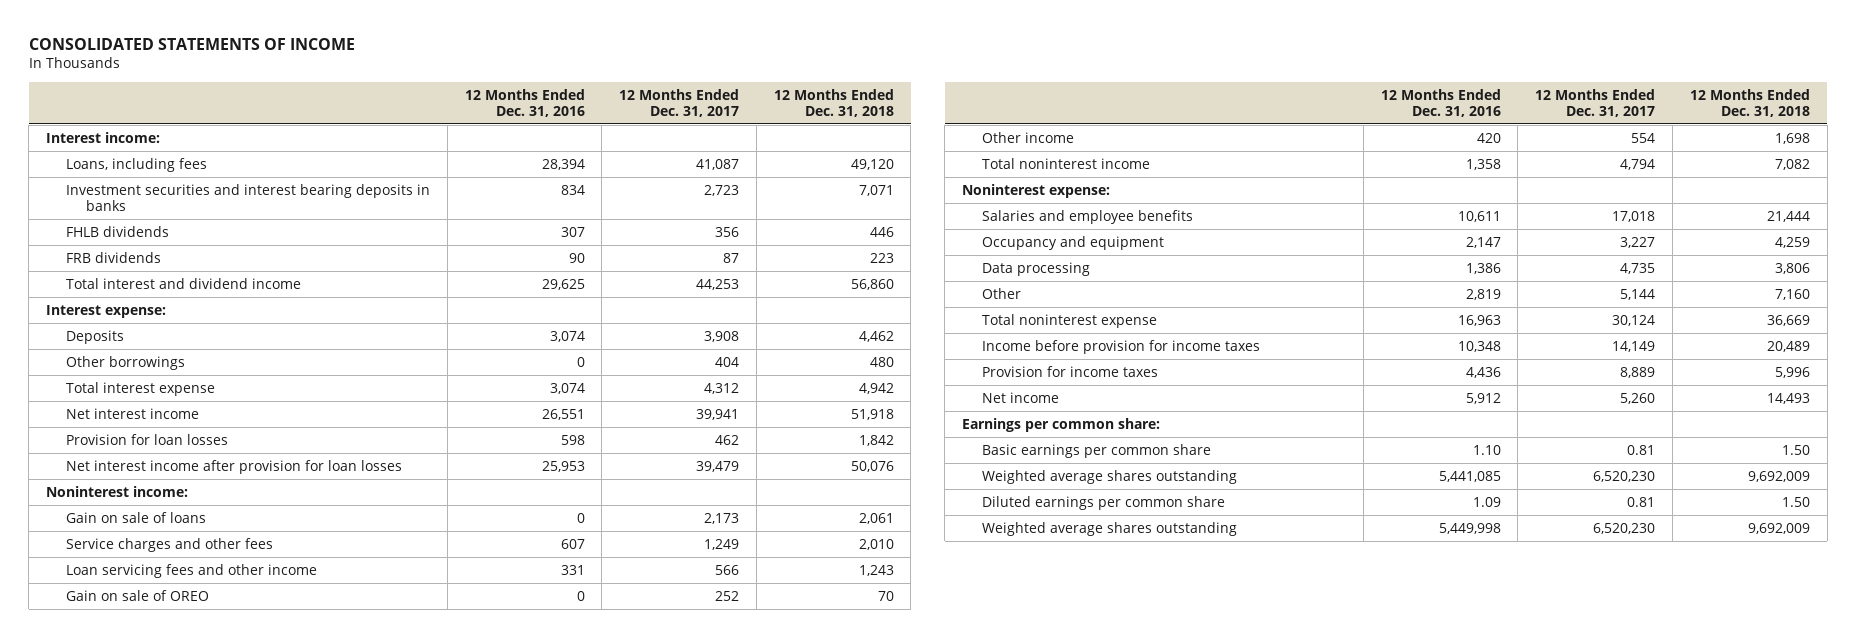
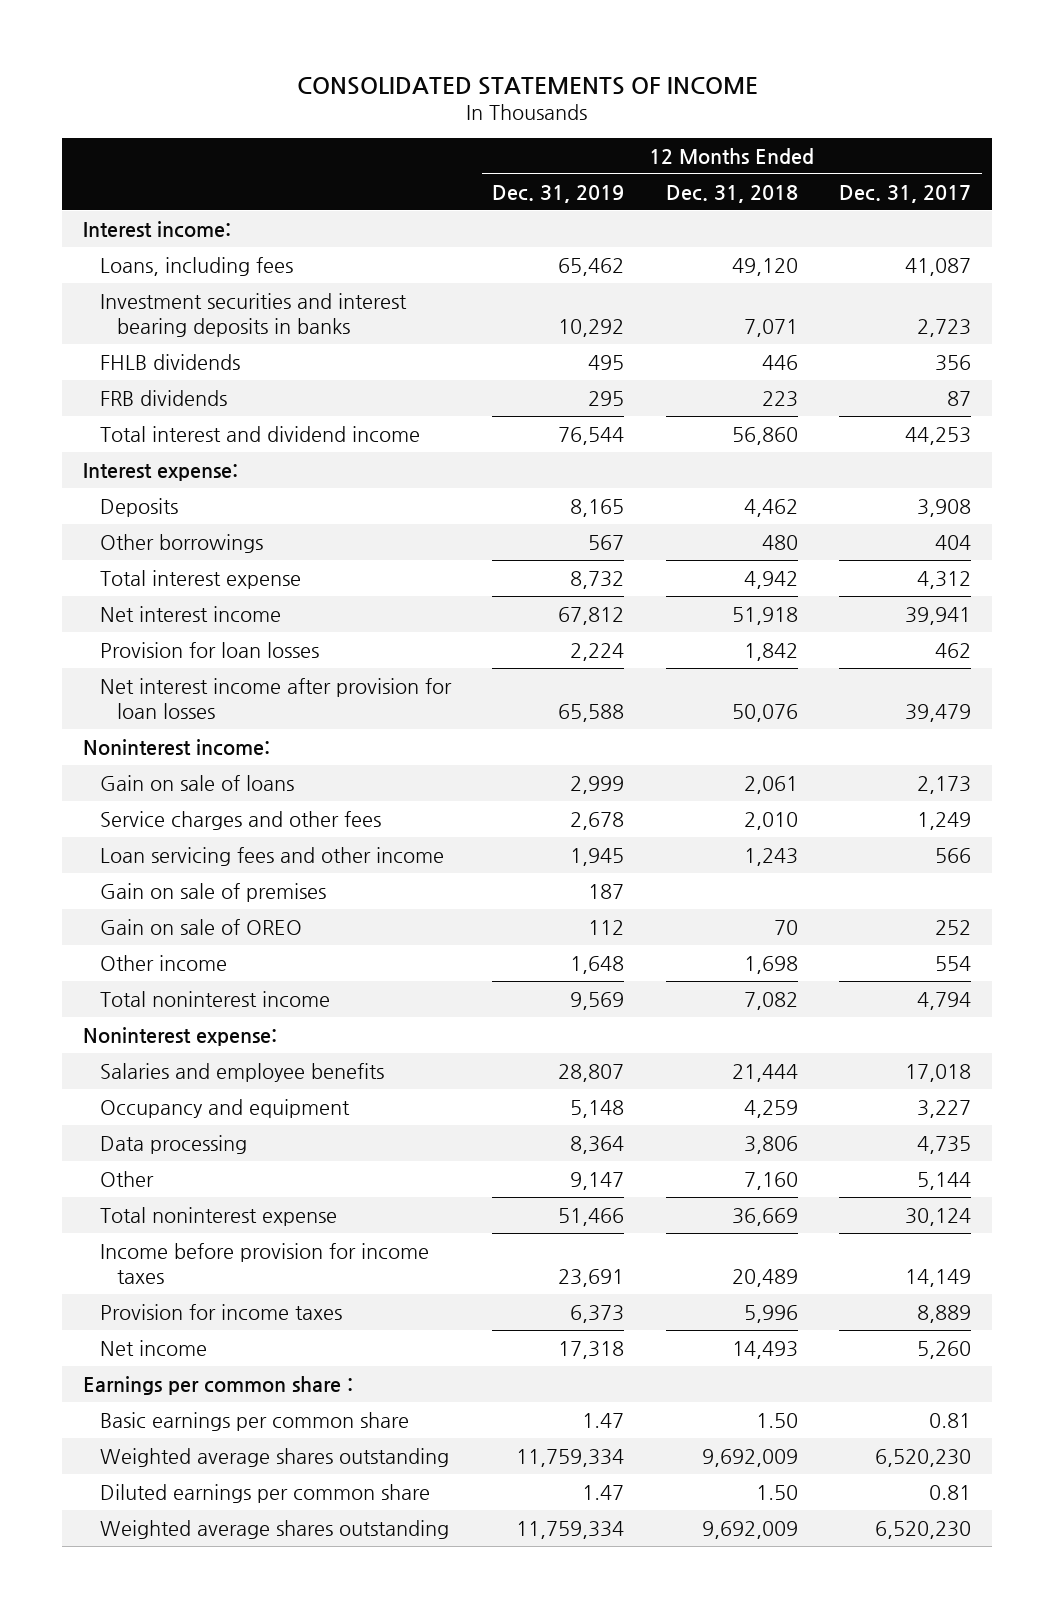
[464,88,585,117] 12 Months Ended Dec. 31, 2016 -> none
none -> [492,184,625,203] Dec. 31, 2019
none -> [99,882,326,902] Gain on sale of premises
[962,417,1161,432] Earnings per common share: -> [83,1375,354,1395] Earnings per common share :

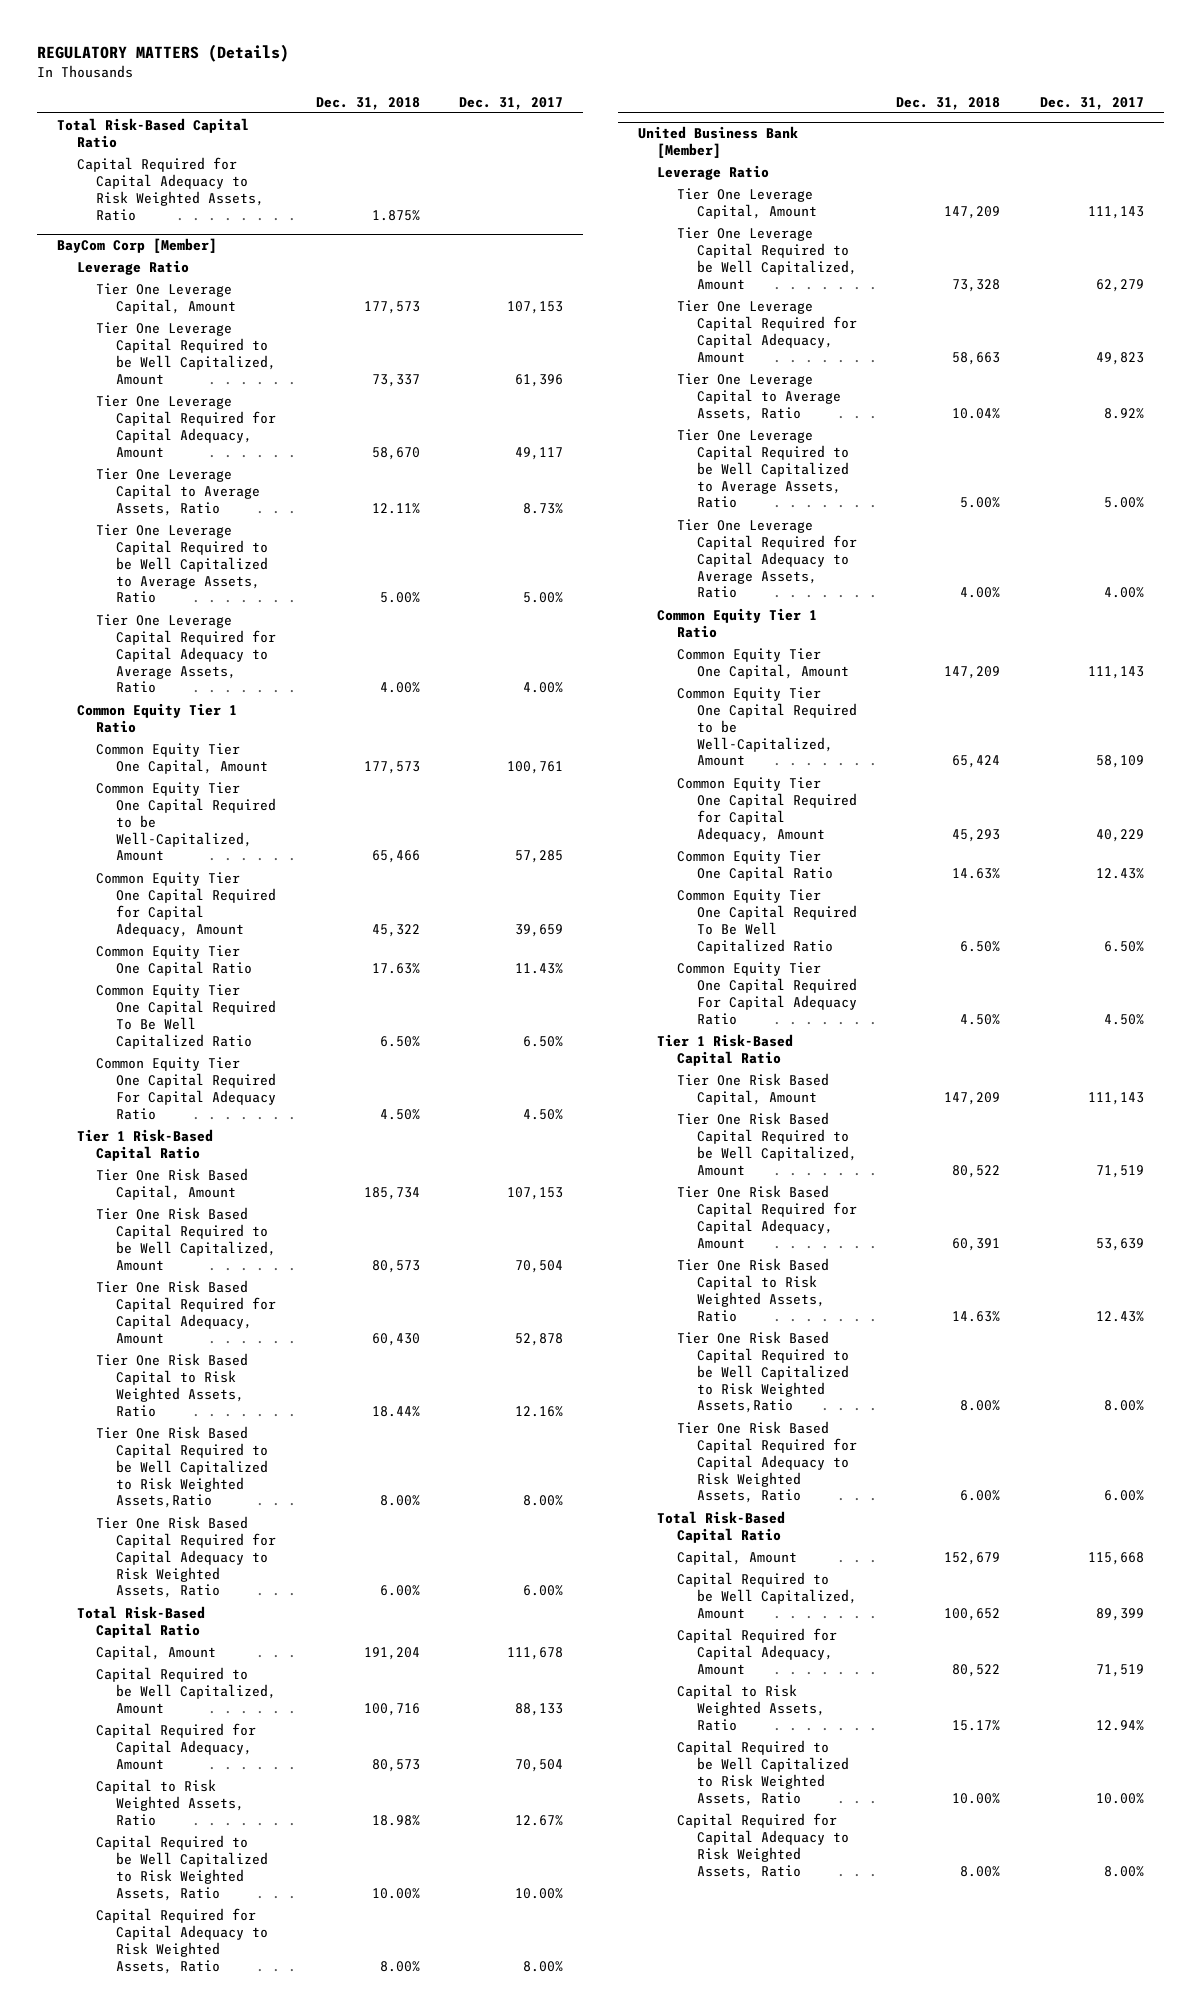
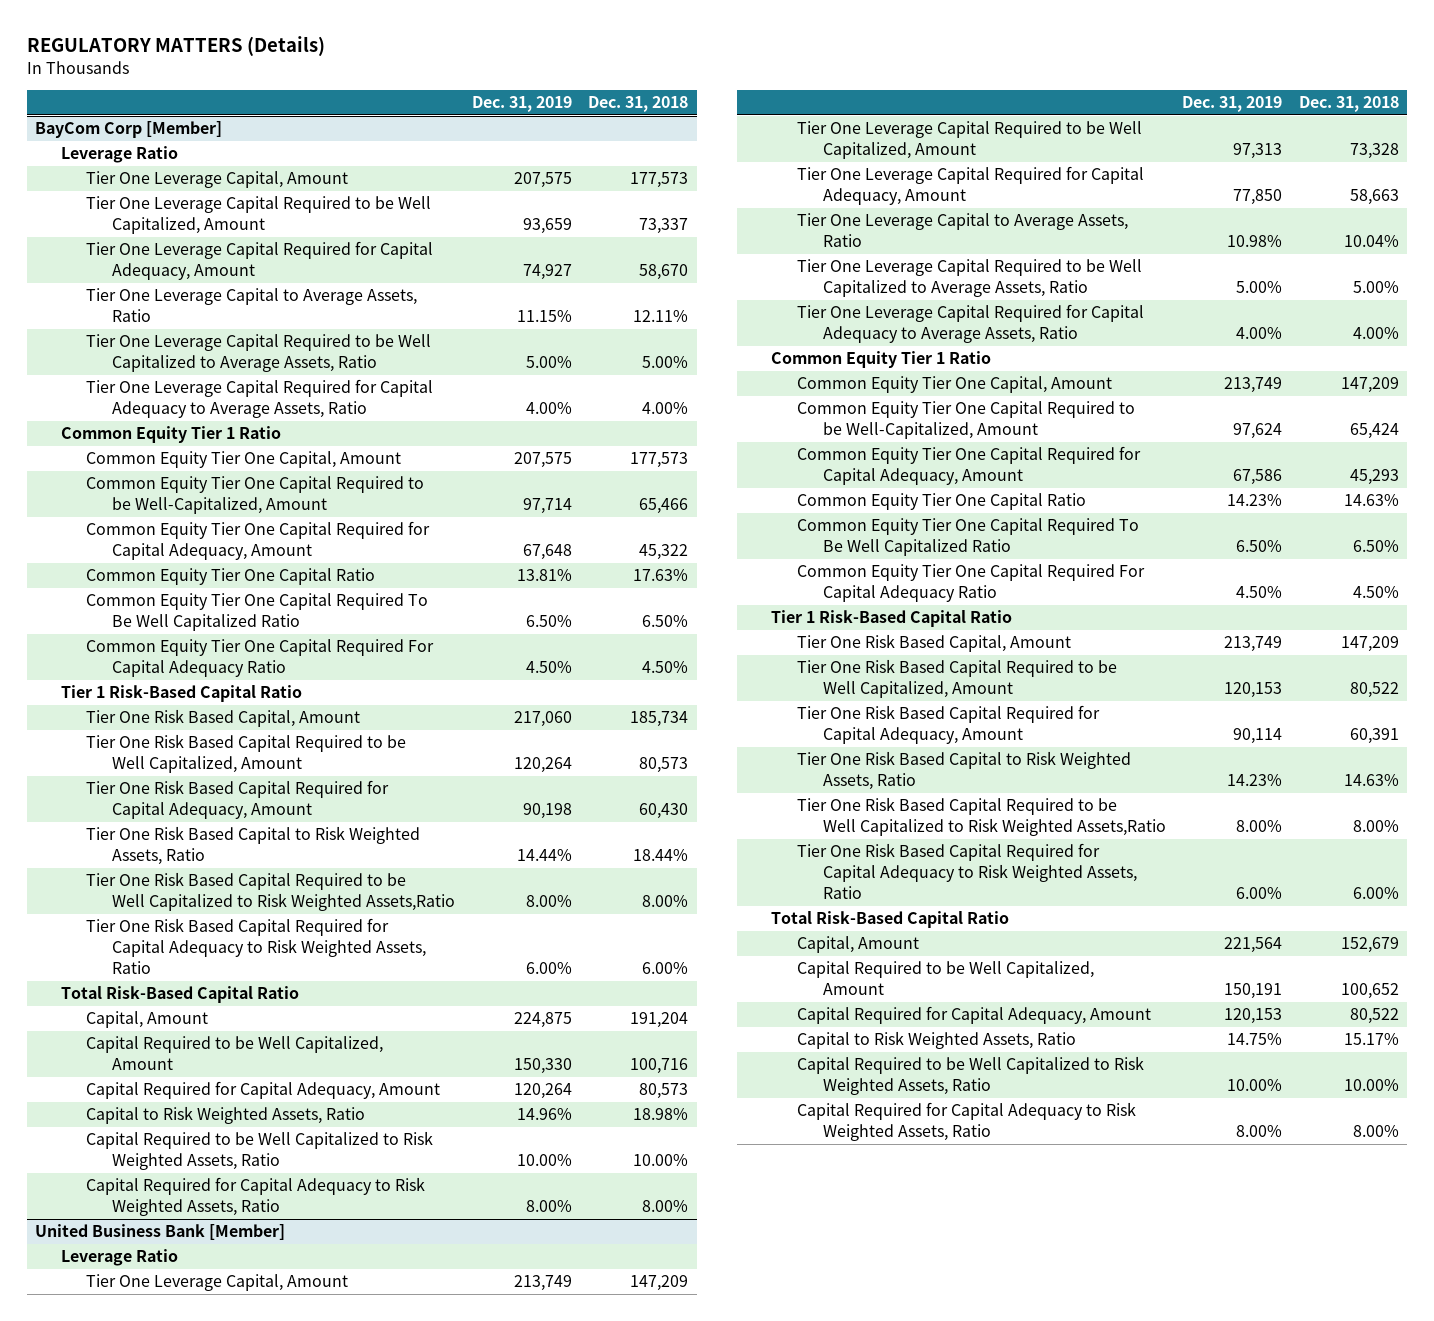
[459,96,564,110] Dec. 31, 2017 -> none
none -> [471,96,572,113] Dec. 31, 2019
[56,117,249,148] Total Risk-Based Capital Ratio -> none
[76,156,265,221] Capital Required for Capital Adequacy to Risk Weighted Assets, Ratio -> none

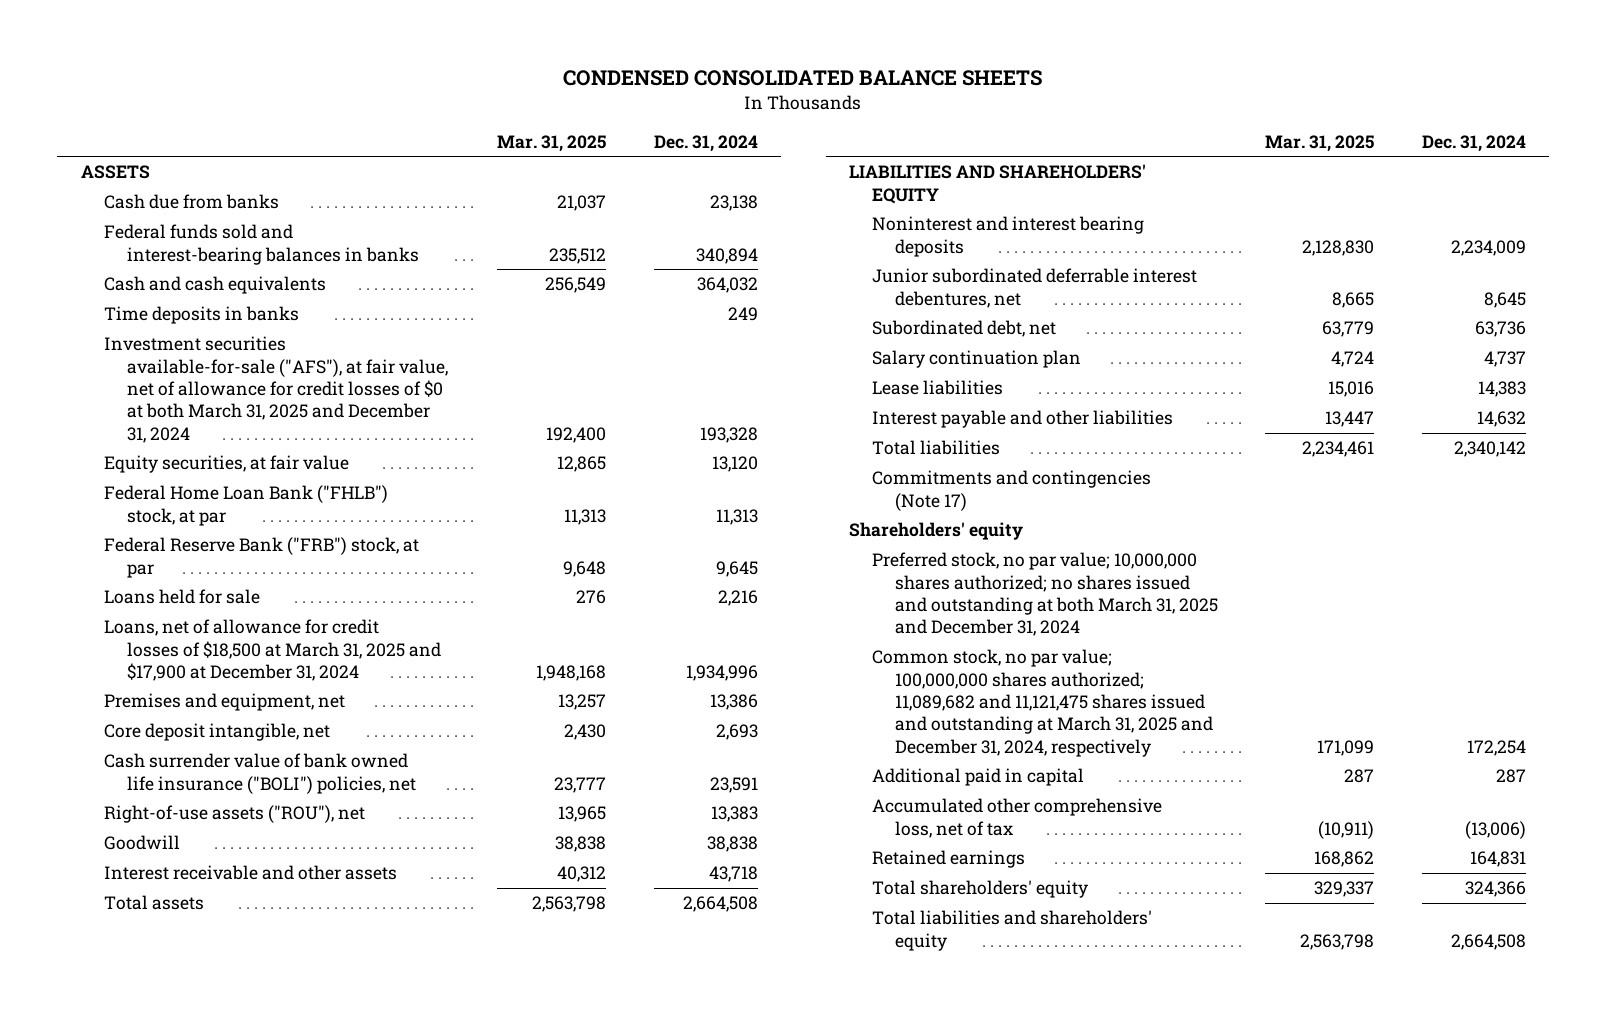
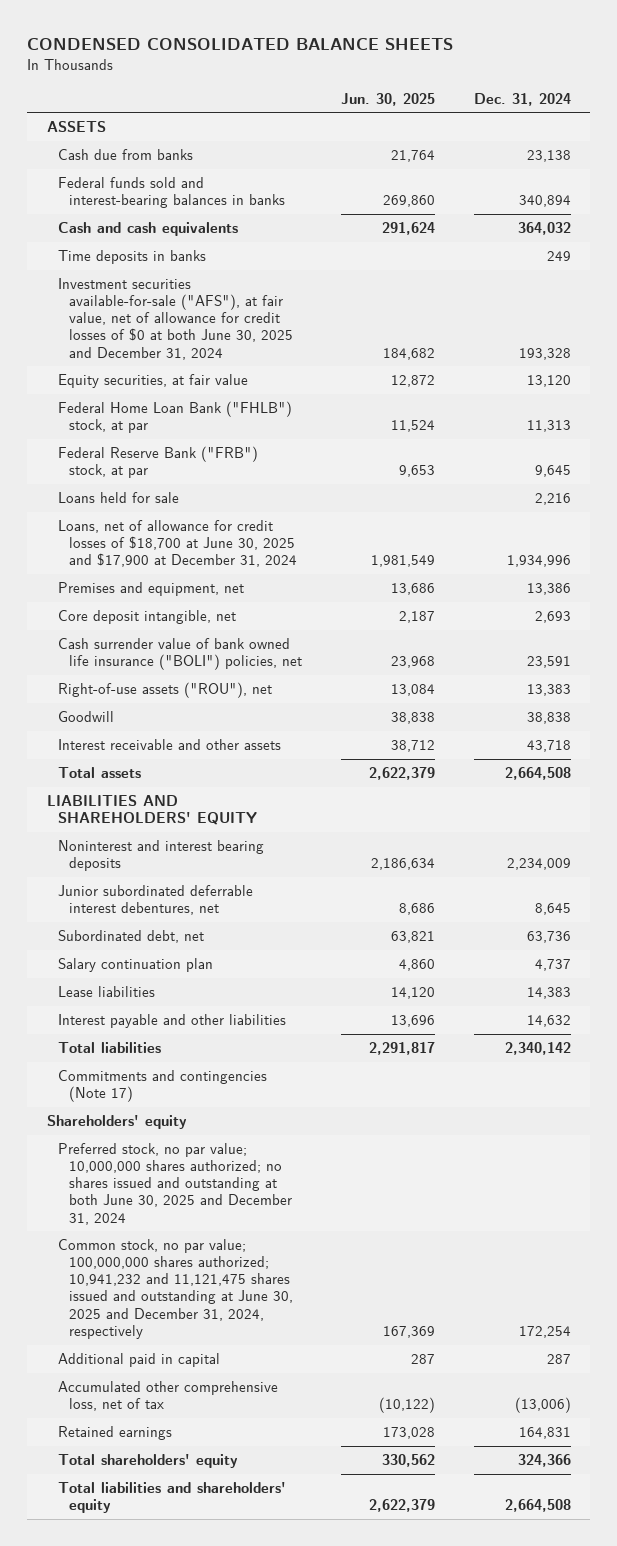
[497,134,607,152] Mar. 31, 2025 -> none
none -> [340,92,435,106] Jun. 30, 2025
[103,336,448,443] Investment securities available-for-sale ("AFS"), at fair value, net of allowance for credit losses of $0 at both March 31, 2025 and December 31, 2024 -> [57,278,293,360] Investment securities available-for-sale ("AFS"), at fair value, net of allowance for credit losses of $0 at both June 30, 2025 and December 31, 2024
[103,619,441,681] Loans, net of allowance for credit losses of $18,500 at March 31, 2025 and $17,900 at December 31, 2024 -> [57,520,297,568] Loans, net of allowance for credit losses of $18,700 at June 30, 2025 and $17,900 at December 31, 2024
[872,552,1219,637] Preferred stock, no par value; 10,000,000 shares authorized; no shares issued and outstanding at both March 31, 2025 and December 31, 2024 -> [57,1143,292,1225] Preferred stock, no par value; 10,000,000 shares authorized; no shares issued and outstanding at both June 30, 2025 and December 31, 2024
[872,649,1214,757] Common stock, no par value; 100,000,000 shares authorized; 11,089,682 and 11,121,475 shares issued and outstanding at March 31, 2025 and December 31, 2024, respectively -> [57,1239,293,1339] Common stock, no par value; 100,000,000 shares authorized; 10,941,232 and 11,121,475 shares issued and outstanding at June 30, 2025 and December 31, 2024, respectively

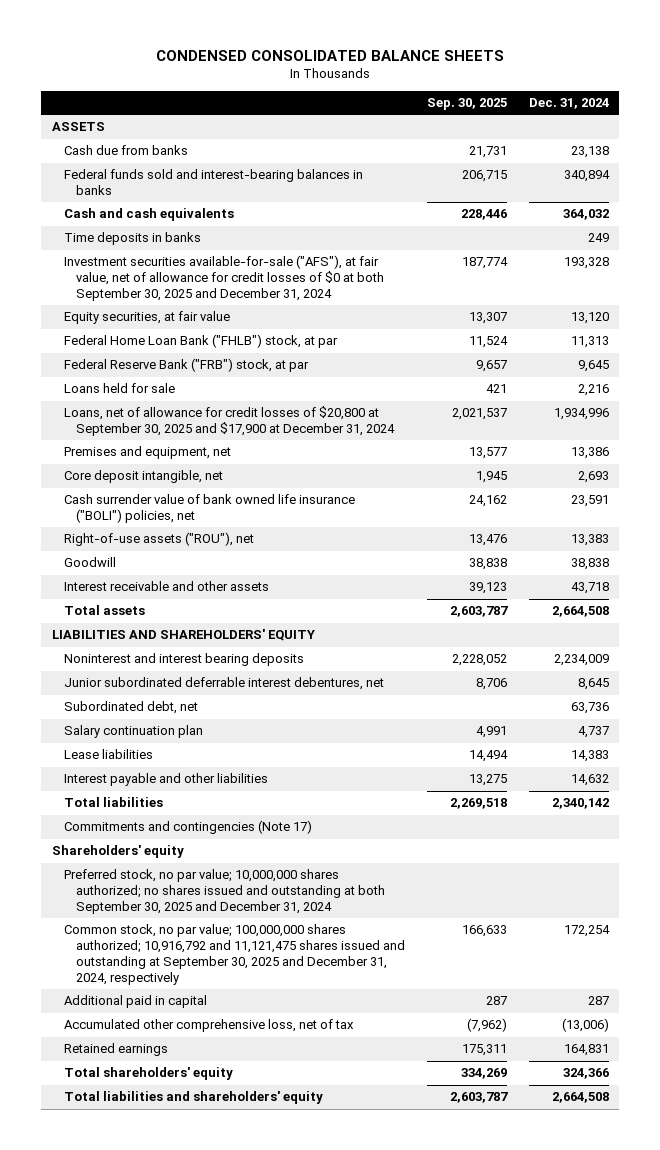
[340,92,435,106] Jun. 30, 2025 -> none
none -> [426,98,507,111] Sep. 30, 2025
[57,278,293,360] Investment securities available-for-sale ("AFS"), at fair value, net of allowance for credit losses of $0 at both June 30, 2025 and December 31, 2024 -> [63,255,384,301] Investment securities available-for-sale ("AFS"), at fair value, net of allowance for credit losses of $0 at both September 30, 2025 and December 31, 2024
[57,520,297,568] Loans, net of allowance for credit losses of $18,700 at June 30, 2025 and $17,900 at December 31, 2024 -> [63,406,395,437] Loans, net of allowance for credit losses of $20,800 at September 30, 2025 and $17,900 at December 31, 2024
[57,1143,292,1225] Preferred stock, no par value; 10,000,000 shares authorized; no shares issued and outstanding at both June 30, 2025 and December 31, 2024 -> [63,869,385,914] Preferred stock, no par value; 10,000,000 shares authorized; no shares issued and outstanding at both September 30, 2025 and December 31, 2024
[57,1239,293,1339] Common stock, no par value; 100,000,000 shares authorized; 10,941,232 and 11,121,475 shares issued and outstanding at June 30, 2025 and December 31, 2024, respectively -> [63,924,405,985] Common stock, no par value; 100,000,000 shares authorized; 10,916,792 and 11,121,475 shares issued and outstanding at September 30, 2025 and December 31, 2024, respectively

